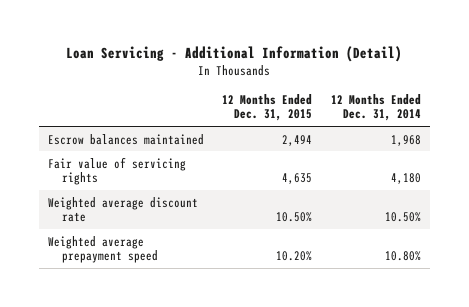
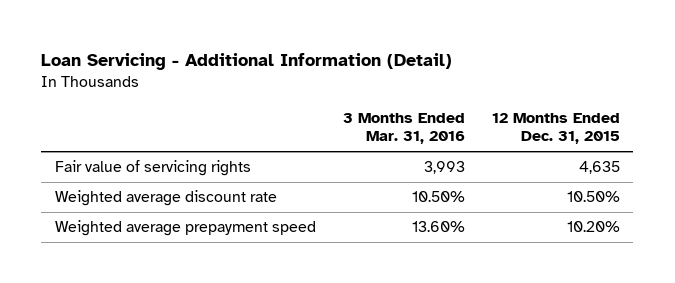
[330,93,421,122] 12 Months Ended Dec. 31, 2014 -> none
none -> [342,112,465,145] 3 Months Ended Mar. 31, 2016
[47,133,204,145] Escrow balances maintained -> none

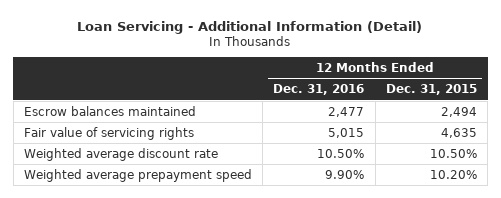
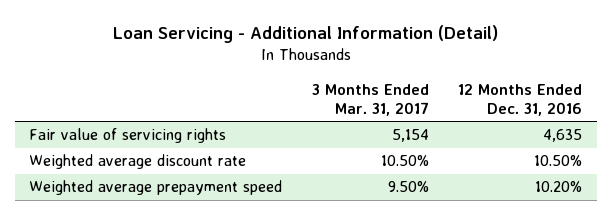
[385,84,477,96] Dec. 31, 2015 -> none
none -> [311,83,429,116] 3 Months Ended Mar. 31, 2017
[23,105,196,116] Escrow balances maintained -> none
[328,127,365,138] 5,015 -> [543,129,583,143] 4,635
[325,169,365,179] 9.90% -> [535,181,583,193] 10.20%

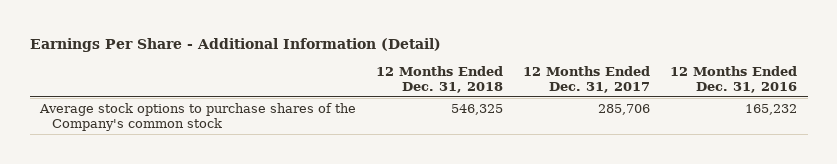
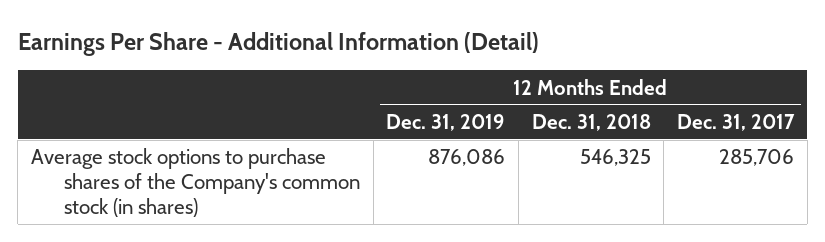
[670,66,798,94] 12 Months Ended Dec. 31, 2016 -> none
none -> [386,113,506,131] Dec. 31, 2019
[38,102,356,131] Average stock options to purchase shares of the Company's common stock -> [31,148,360,217] Average stock options to purchase shares of the Company's common stock (in shares)

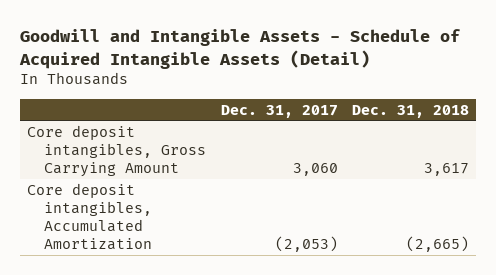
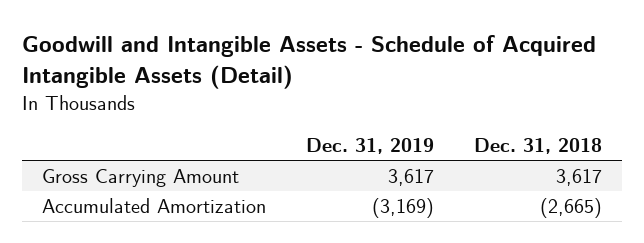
[220,104,338,118] Dec. 31, 2017 -> none
none -> [305,137,434,154] Dec. 31, 2019
[27,124,207,178] Core deposit intangibles, Gross Carrying Amount -> [41,169,239,188] Gross Carrying Amount
[27,182,153,251] Core deposit intangibles, Accumulated Amortization -> [41,198,266,214] Accumulated Amortization

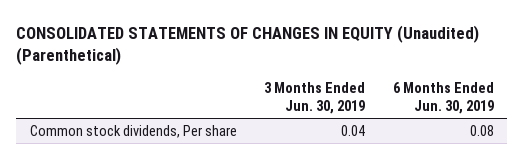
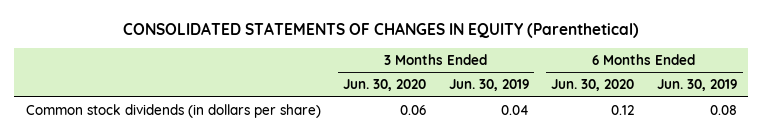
[16,24,480,66] CONSOLIDATED STATEMENTS OF CHANGES IN EQUITY (Unaudited) (Parenthetical) -> [123,21,640,38] CONSOLIDATED STATEMENTS OF CHANGES IN EQUITY (Parenthetical)
none -> [343,79,427,92] Jun. 30, 2020
none -> [551,79,635,92] Jun. 30, 2020
[29,125,237,139] Common stock dividends, Per share -> [25,103,321,118] Common stock dividends (in dollars per share)

